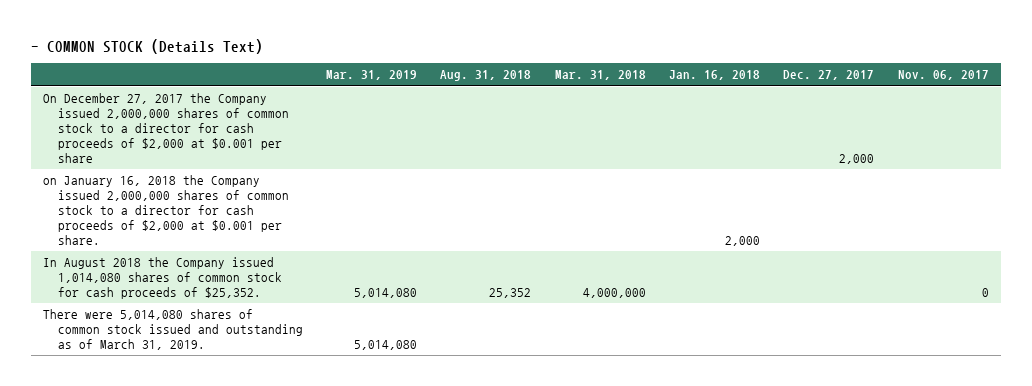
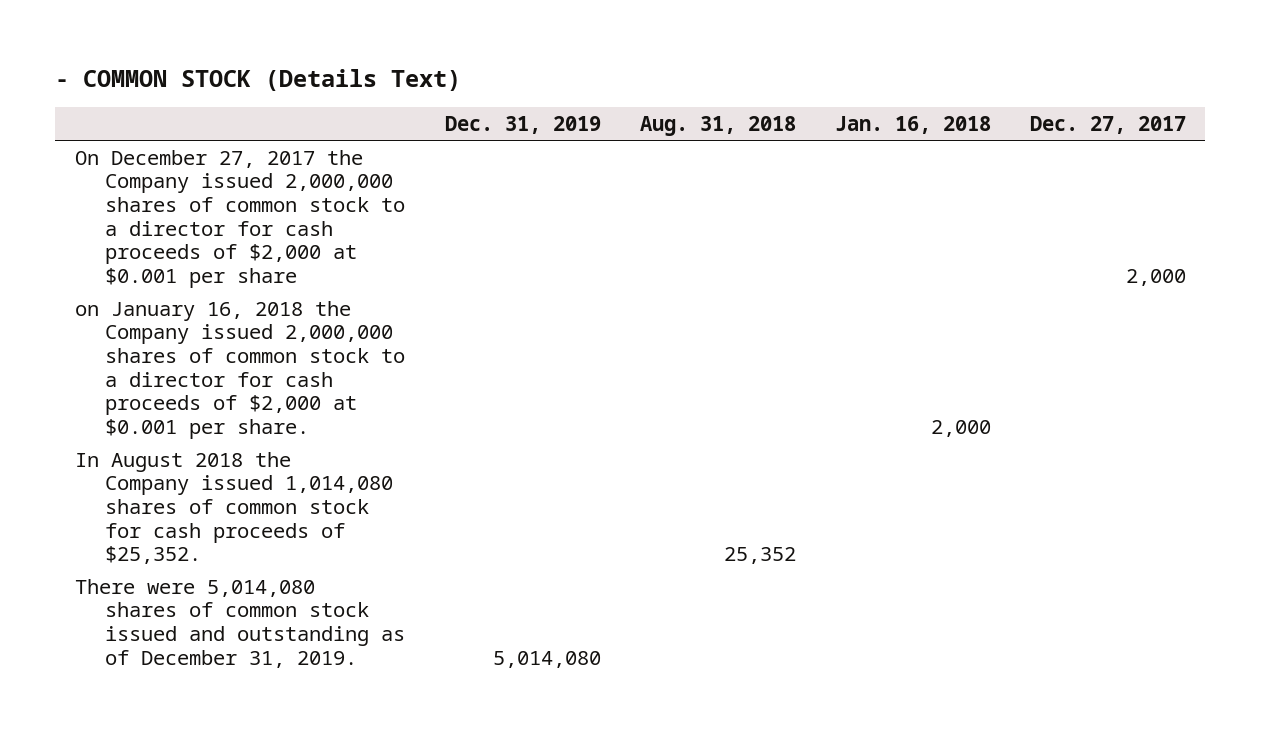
[325,70,417,81] Mar. 31, 2019 -> none
[554,70,646,81] Mar. 31, 2018 -> none
[897,70,989,81] Nov. 06, 2017 -> none
none -> [444,116,601,135] Dec. 31, 2019
[42,309,303,351] There were 5,014,080 shares of common stock issued and outstanding as of March 31, 2019. -> [74,578,406,668] There were 5,014,080 shares of common stock issued and outstanding as of December 31, 2019.

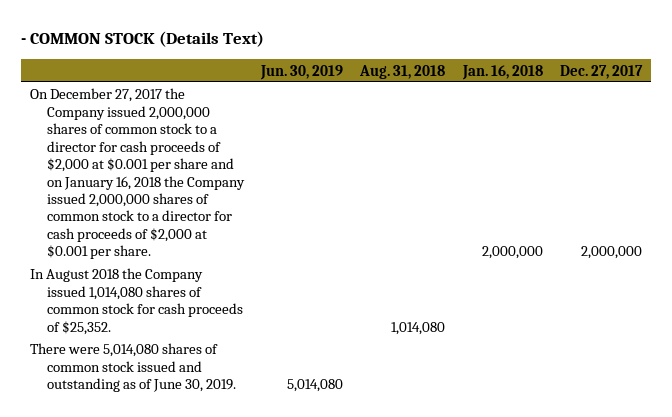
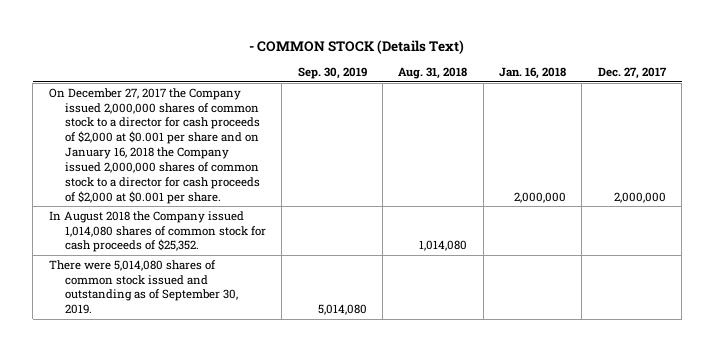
[260,64,344,80] Jun. 30, 2019 -> none
none -> [297,67,367,80] Sep. 30, 2019
[30,343,236,393] There were 5,014,080 shares of common stock issued and outstanding as of June 30, 2019. -> [48,259,238,315] There were 5,014,080 shares of common stock issued and outstanding as of September 30, 2019.

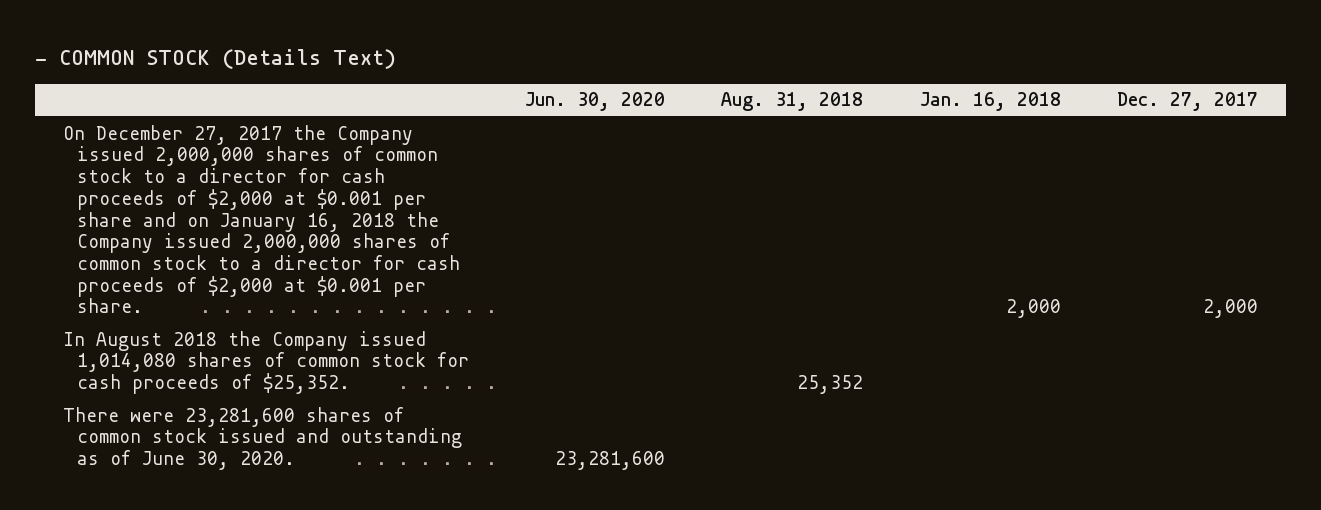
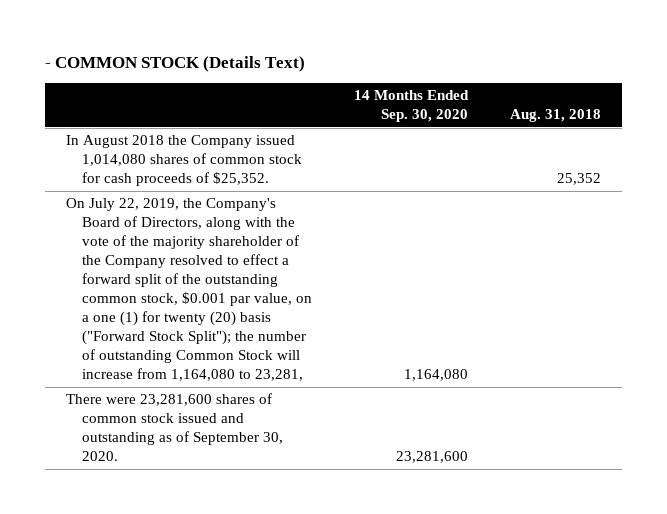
[525,92,666,112] Jun. 30, 2020 -> none
[919,92,1061,112] Jan. 16, 2018 -> none
[1116,92,1258,112] Dec. 27, 2017 -> none
none -> [353,90,469,123] 14 Months Ended Sep. 30, 2020
[63,124,460,314] On December 27, 2017 the Company issued 2,000,000 shares of common stock to a director for cash proceeds of $2,000 at $0.001 per share and on January 16, 2018 the Company issued 2,000,000 shares of common stock to a director for cash proceeds of $2,000 at $0.001 per share. -> none
none -> [66,198,312,382] On July 22, 2019, the Company's Board of Directors, along with the vote of the majority shareholder of the Company resolved to effect a forward split of the outstanding common stock, $0.001 par value, on a one (1) for twenty (20) basis ("Forward Stock Split"); the number of outstanding Common Stock will increase from 1,164,080 to 23,281,
[63,406,462,471] There were 23,281,600 shares of common stock issued and outstanding as of June 30, 2020. -> [66,393,283,462] There were 23,281,600 shares of common stock issued and outstanding as of September 30, 2020.

